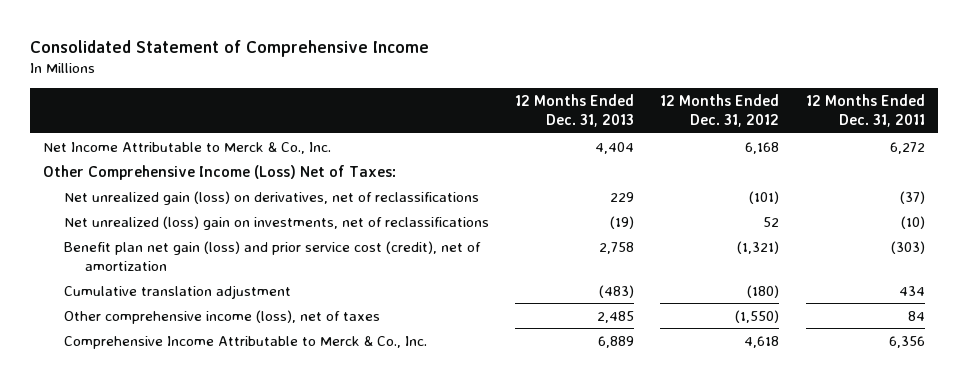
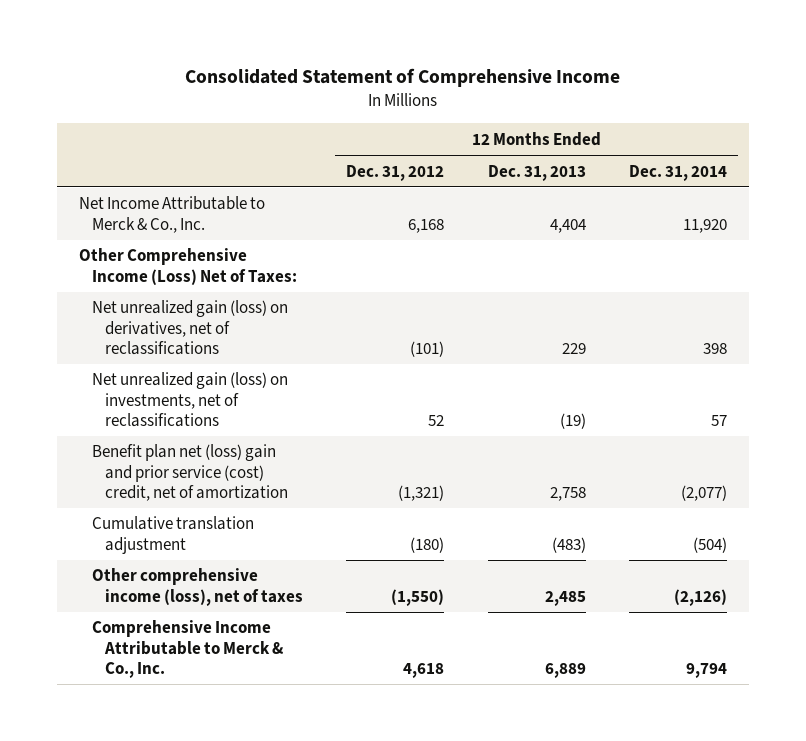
[805,93,925,128] 12 Months Ended Dec. 31, 2011 -> none
none -> [628,164,727,181] Dec. 31, 2014
[63,215,489,230] Net unrealized (loss) gain on investments, net of reclassifications -> [91,372,288,427] Net unrealized gain (loss) on investments, net of reclassifications
[63,240,481,271] Benefit plan net gain (loss) and prior service cost (credit), net of amortization -> [91,444,288,501] Benefit plan net (loss) gain and prior service (cost) credit, net of amortization

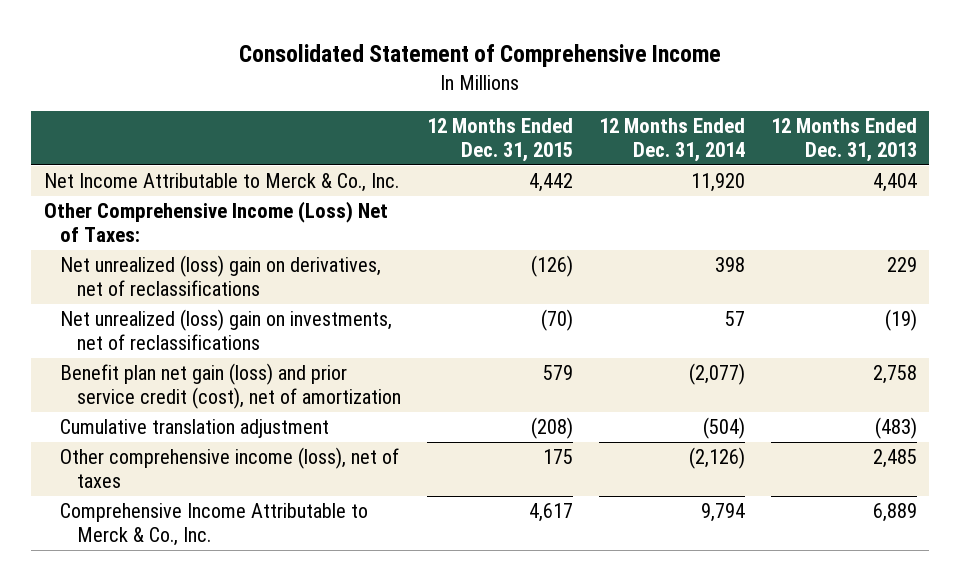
[346,164,445,181] Dec. 31, 2012 -> none
none -> [426,117,573,163] 12 Months Ended Dec. 31, 2015
[91,300,288,355] Net unrealized gain (loss) on derivatives, net of reclassifications -> [60,255,382,297] Net unrealized (loss) gain on derivatives, net of reclassifications
[91,372,288,427] Net unrealized gain (loss) on investments, net of reclassifications -> [60,309,393,351] Net unrealized (loss) gain on investments, net of reclassifications
[91,444,288,501] Benefit plan net (loss) gain and prior service (cost) credit, net of amortization -> [60,363,401,410] Benefit plan net gain (loss) and prior service credit (cost), net of amortization

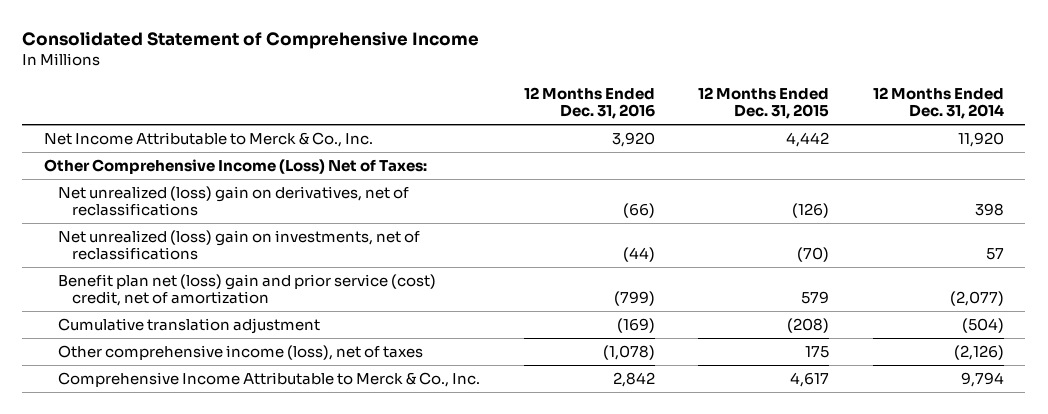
[770,117,917,163] 12 Months Ended Dec. 31, 2013 -> none
none -> [523,86,655,120] 12 Months Ended Dec. 31, 2016
[60,363,401,410] Benefit plan net gain (loss) and prior service credit (cost), net of amortization -> [58,273,437,307] Benefit plan net (loss) gain and prior service (cost) credit, net of amortization

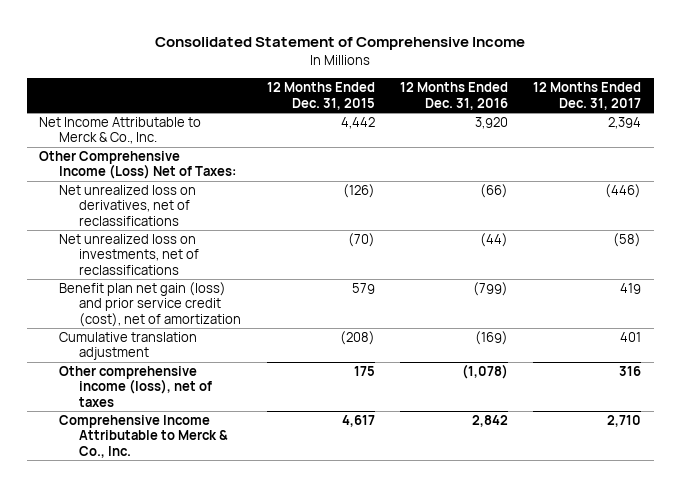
[872,86,1004,120] 12 Months Ended Dec. 31, 2014 -> none
none -> [533,82,642,110] 12 Months Ended Dec. 31, 2017
[58,185,410,217] Net unrealized (loss) gain on derivatives, net of reclassifications -> [59,185,197,226] Net unrealized loss on derivatives, net of reclassifications
[58,229,421,261] Net unrealized (loss) gain on investments, net of reclassifications -> [59,234,200,275] Net unrealized loss on investments, net of reclassifications
[58,273,437,307] Benefit plan net (loss) gain and prior service (cost) credit, net of amortization -> [59,282,242,327] Benefit plan net gain (loss) and prior service credit (cost), net of amortization

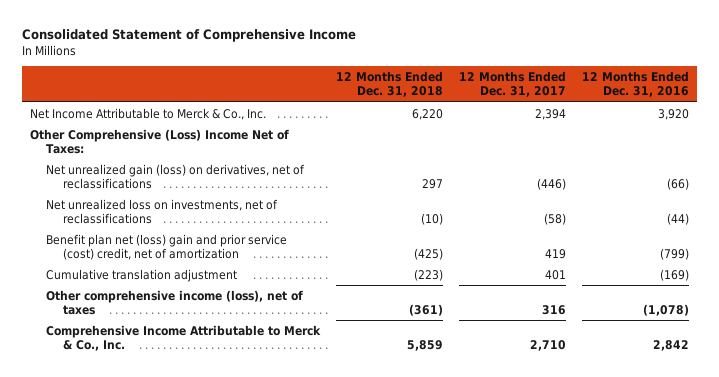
[266,82,375,110] 12 Months Ended Dec. 31, 2015 -> none
none -> [336,70,444,98] 12 Months Ended Dec. 31, 2018
[39,151,237,180] Other Comprehensive Income (Loss) Net of Taxes: -> [29,128,289,154] Other Comprehensive (Loss) Income Net of Taxes:
[59,185,197,226] Net unrealized loss on derivatives, net of reclassifications -> [46,163,306,189] Net unrealized gain (loss) on derivatives, net of reclassifications
[59,282,242,327] Benefit plan net gain (loss) and prior service credit (cost), net of amortization -> [46,233,288,260] Benefit plan net (loss) gain and prior service (cost) credit, net of amortization

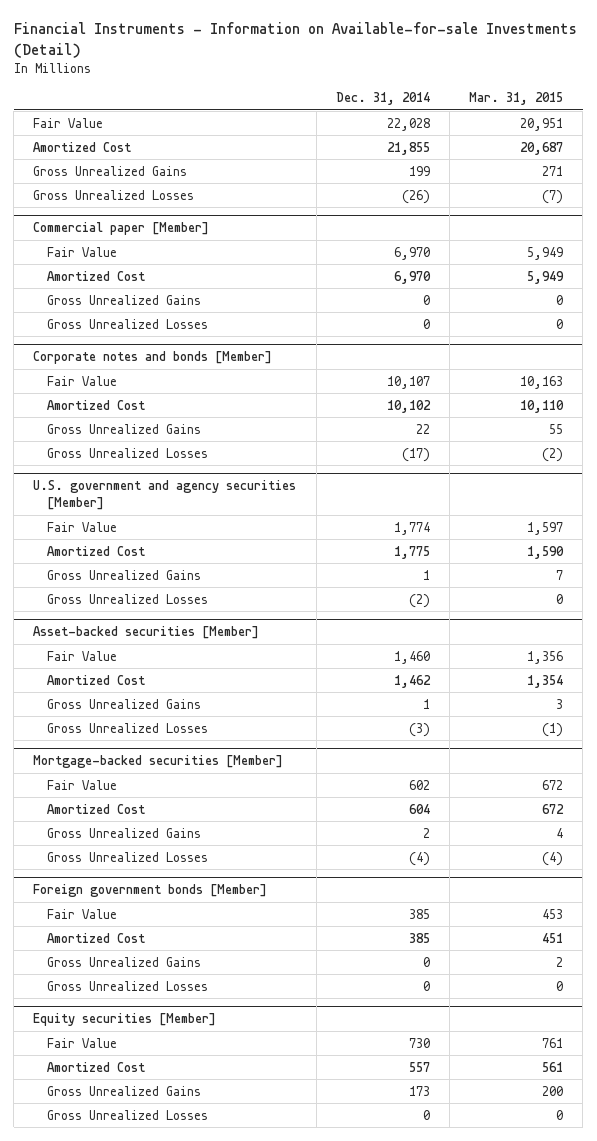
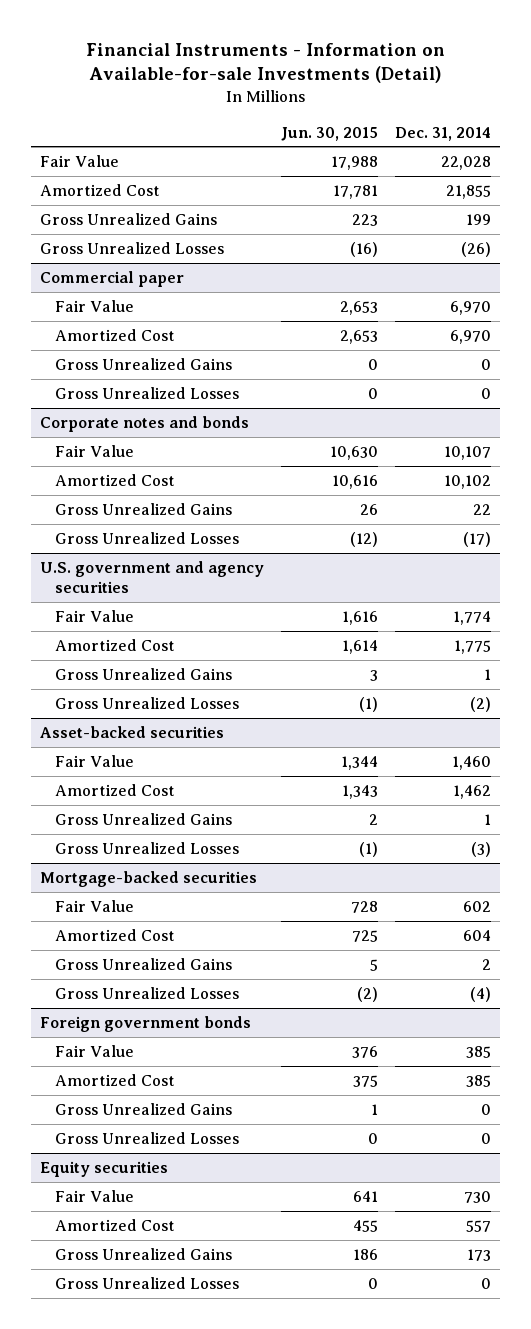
[469,92,564,106] Mar. 31, 2015 -> none
none -> [281,126,379,141] Jun. 30, 2015
[33,222,210,236] Commercial paper [Member] -> [39,270,184,287] Commercial paper
[33,351,273,365] Corporate notes and bonds [Member] -> [39,415,249,432] Corporate notes and bonds
[33,480,297,511] U.S. government and agency securities [Member] -> [39,560,264,593] U.S. government and agency securities
[33,626,260,640] Asset-backed securities [Member] -> [39,725,224,738] Asset-backed securities
[33,755,284,769] Mortgage-backed securities [Member] -> [39,870,257,887] Mortgage-backed securities
[33,884,268,898] Foreign government bonds [Member] -> [39,1015,251,1032] Foreign government bonds
[33,1013,217,1027] Equity securities [Member] -> [39,1160,168,1177] Equity securities

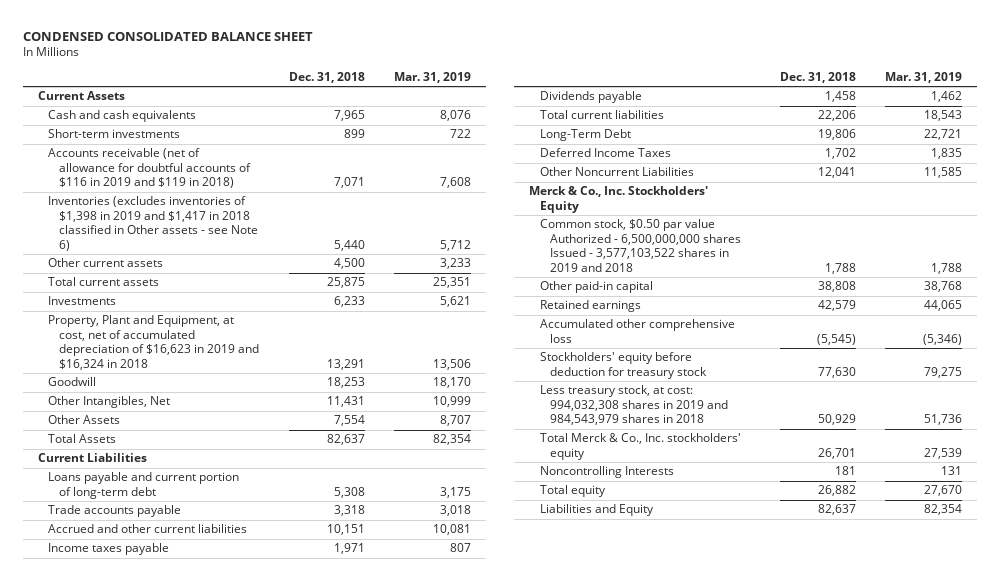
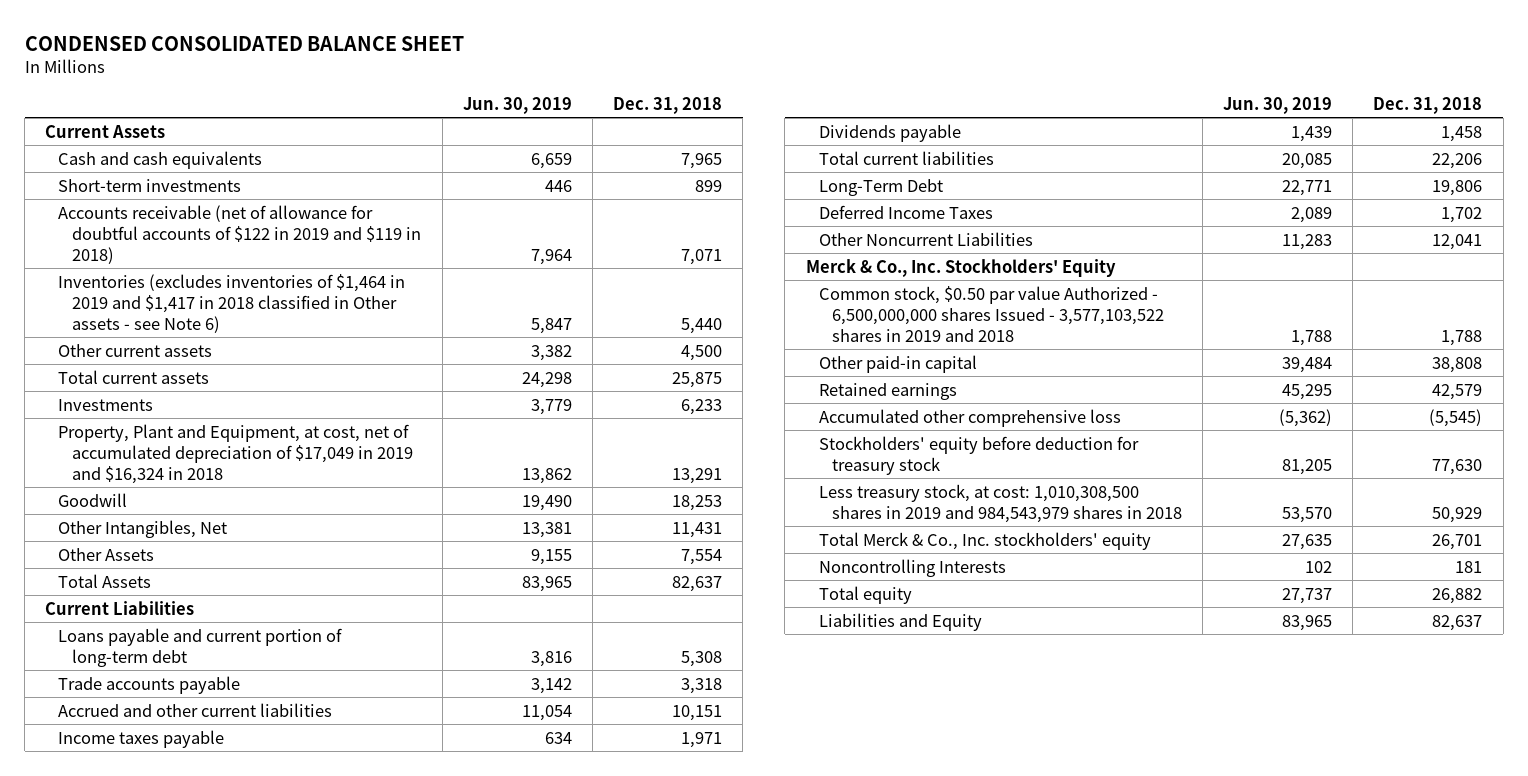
[394,71,472,83] Mar. 31, 2019 -> none
none -> [462,96,572,114] Jun. 30, 2019
[48,148,252,189] Accounts receivable (net of allowance for doubtful accounts of $116 in 2019 and $119 in 2018) -> [58,204,421,264] Accounts receivable (net of allowance for doubtful accounts of $122 in 2019 and $119 in 2018)
[48,196,259,251] Inventories (excludes inventories of $1,398 in 2019 and $1,417 in 2018 classified in Other assets - see Note 6) -> [58,273,406,333] Inventories (excludes inventories of $1,464 in 2019 and $1,417 in 2018 classified in Other assets - see Note 6)
[48,315,260,370] Property, Plant and Equipment, at cost, net of accumulated depreciation of $16,623 in 2019 and $16,324 in 2018 -> [58,423,413,484] Property, Plant and Equipment, at cost, net of accumulated depreciation of $17,049 in 2019 and $16,324 in 2018
[539,385,729,426] Less treasury stock, at cost: 994,032,308 shares in 2019 and 984,543,979 shares in 2018 -> [818,483,1182,523] Less treasury stock, at cost: 1,010,308,500 shares in 2019 and 984,543,979 shares in 2018

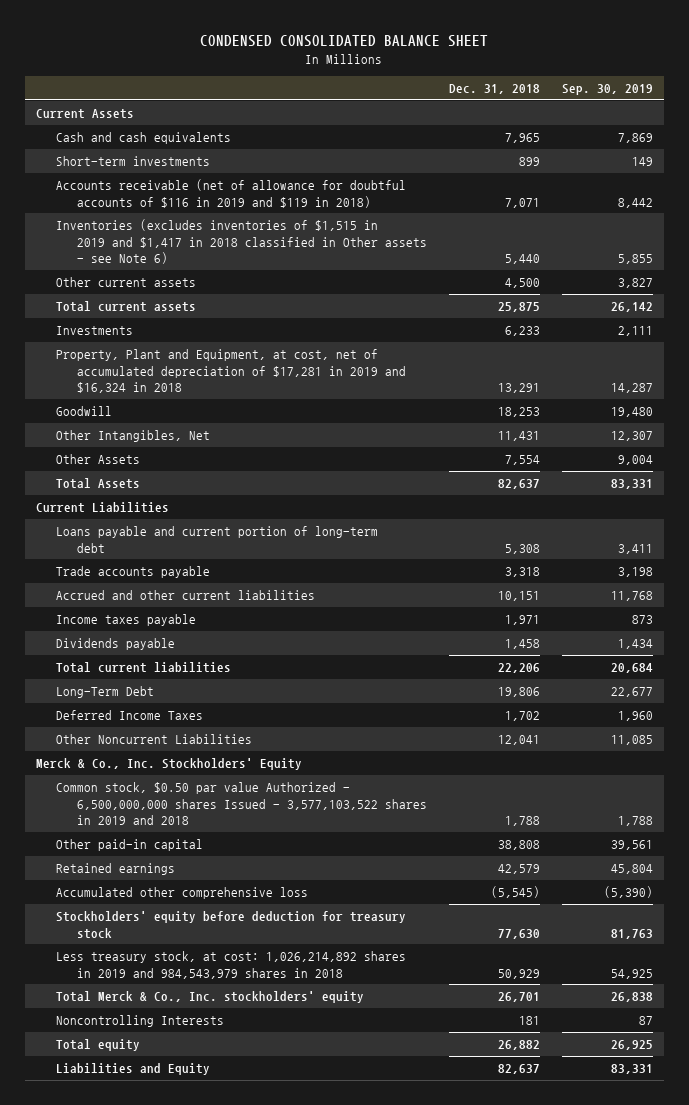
[462,96,572,114] Jun. 30, 2019 -> none
none -> [561,84,653,96] Sep. 30, 2019
[58,204,421,264] Accounts receivable (net of allowance for doubtful accounts of $122 in 2019 and $119 in 2018) -> [56,179,407,208] Accounts receivable (net of allowance for doubtful accounts of $116 in 2019 and $119 in 2018)
[58,273,406,333] Inventories (excludes inventories of $1,464 in 2019 and $1,417 in 2018 classified in Other assets - see Note 6) -> [56,219,427,264] Inventories (excludes inventories of $1,515 in 2019 and $1,417 in 2018 classified in Other assets - see Note 6)
[58,423,413,484] Property, Plant and Equipment, at cost, net of accumulated depreciation of $17,049 in 2019 and $16,324 in 2018 -> [56,349,406,393] Property, Plant and Equipment, at cost, net of accumulated depreciation of $17,281 in 2019 and $16,324 in 2018
[818,483,1182,523] Less treasury stock, at cost: 1,010,308,500 shares in 2019 and 984,543,979 shares in 2018 -> [56,951,407,979] Less treasury stock, at cost: 1,026,214,892 shares in 2019 and 984,543,979 shares in 2018

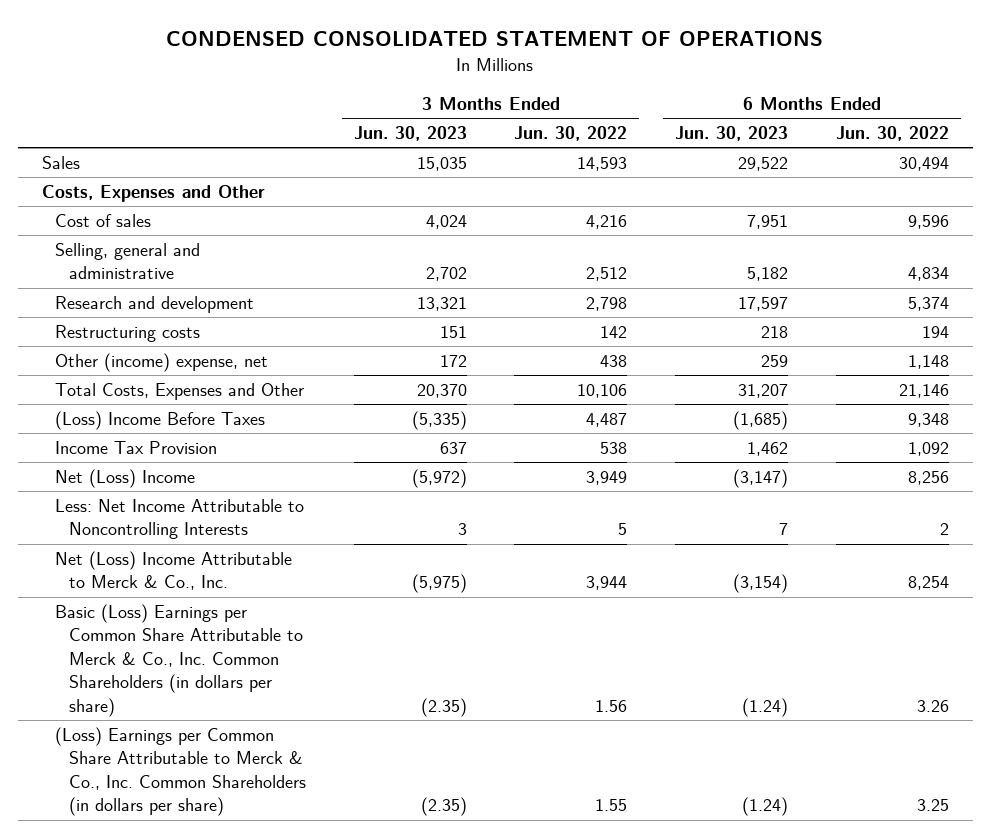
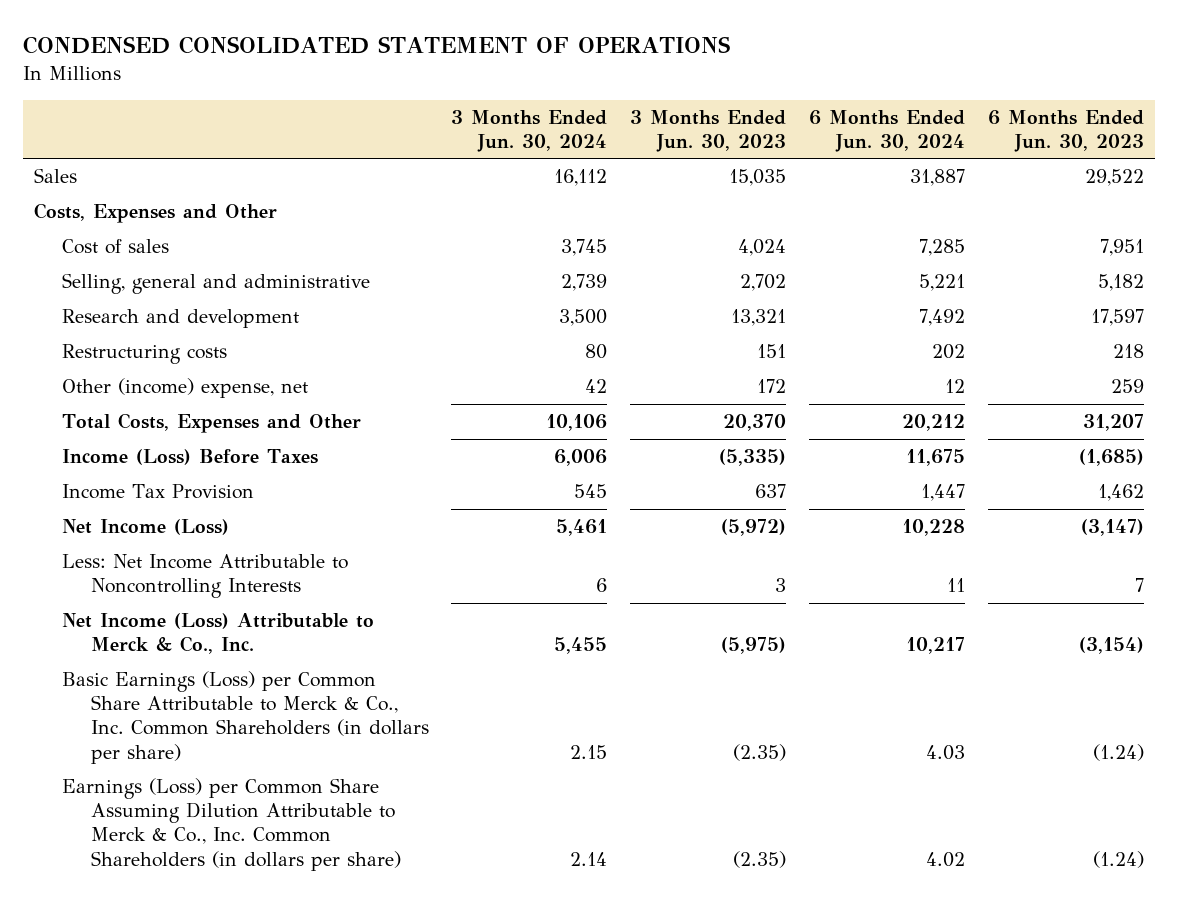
[514,125,628,141] Jun. 30, 2022 -> none
[836,125,950,141] Jun. 30, 2022 -> none
none -> [451,109,608,152] 3 Months Ended Jun. 30, 2024
none -> [809,109,966,152] 6 Months Ended Jun. 30, 2024
[55,410,266,430] (Loss) Income Before Taxes -> [62,449,319,466] Income (Loss) Before Taxes
[55,468,196,488] Net (Loss) Income -> [62,519,230,536] Net Income (Loss)
[55,550,293,591] Net (Loss) Income Attributable to Merck & Co., Inc. -> [62,613,375,655] Net Income (Loss) Attributable to Merck & Co., Inc.
[55,603,303,717] Basic (Loss) Earnings per Common Share Attributable to Merck & Co., Inc. Common Shareholders (in dollars per share) -> [62,671,429,764] Basic Earnings (Loss) per Common Share Attributable to Merck & Co., Inc. Common Shareholders (in dollars per share)
[55,726,306,817] (Loss) Earnings per Common Share Attributable to Merck & Co., Inc. Common Shareholders (in dollars per share) -> [62,778,401,871] Earnings (Loss) per Common Share Assuming Dilution Attributable to Merck & Co., Inc. Common Shareholders (in dollars per share)

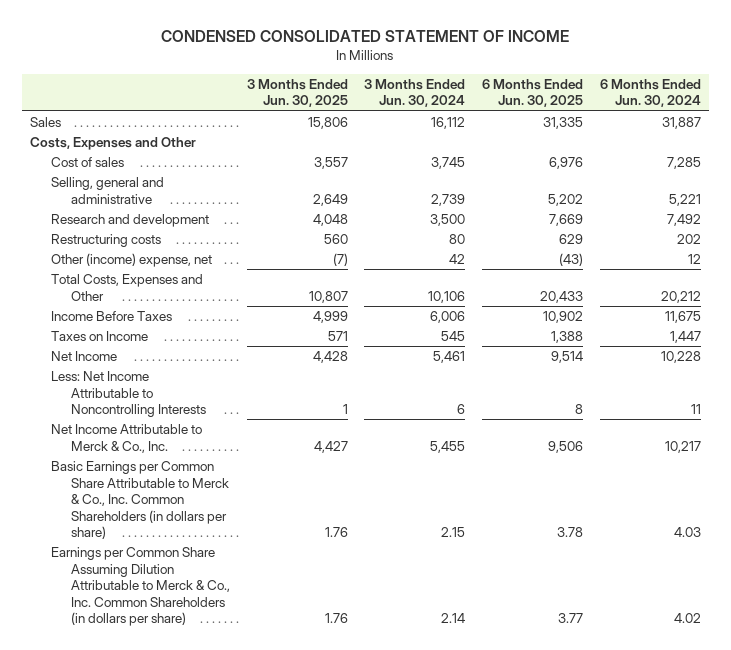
[22,36,730,55] CONDENSED CONSOLIDATED STATEMENT OF OPERATIONS -> [161,30,570,43] CONDENSED CONSOLIDATED STATEMENT OF INCOME
[630,109,787,152] 3 Months Ended Jun. 30, 2023 -> none
[987,109,1144,152] 6 Months Ended Jun. 30, 2023 -> none
none -> [246,78,348,108] 3 Months Ended Jun. 30, 2025
none -> [482,78,584,108] 6 Months Ended Jun. 30, 2025
[62,449,319,466] Income (Loss) Before Taxes -> [50,311,172,322] Income Before Taxes
[62,484,255,500] Income Tax Provision -> [50,331,148,342] Taxes on Income
[62,519,230,536] Net Income (Loss) -> [50,351,117,362] Net Income
[62,613,375,655] Net Income (Loss) Attributable to Merck & Co., Inc. -> [50,424,202,453] Net Income Attributable to Merck & Co., Inc.
[62,671,429,764] Basic Earnings (Loss) per Common Share Attributable to Merck & Co., Inc. Common Shareholders (in dollars per share) -> [50,461,230,540] Basic Earnings per Common Share Attributable to Merck & Co., Inc. Common Shareholders (in dollars per share)
[62,778,401,871] Earnings (Loss) per Common Share Assuming Dilution Attributable to Merck & Co., Inc. Common Shareholders (in dollars per share) -> [50,547,231,627] Earnings per Common Share Assuming Dilution Attributable to Merck & Co., Inc. Common Shareholders (in dollars per share)

